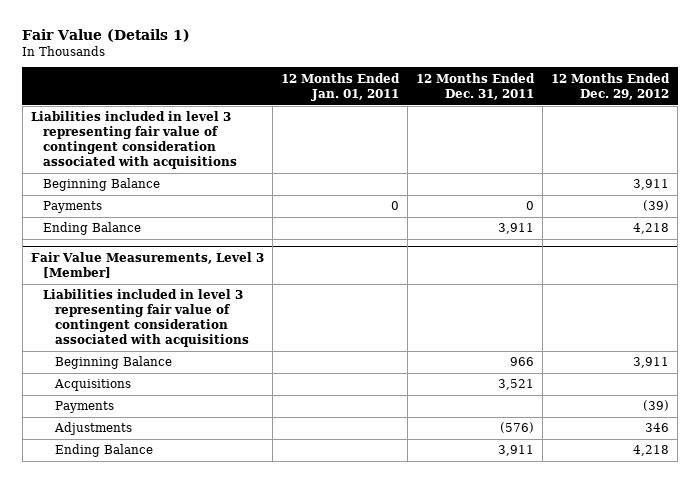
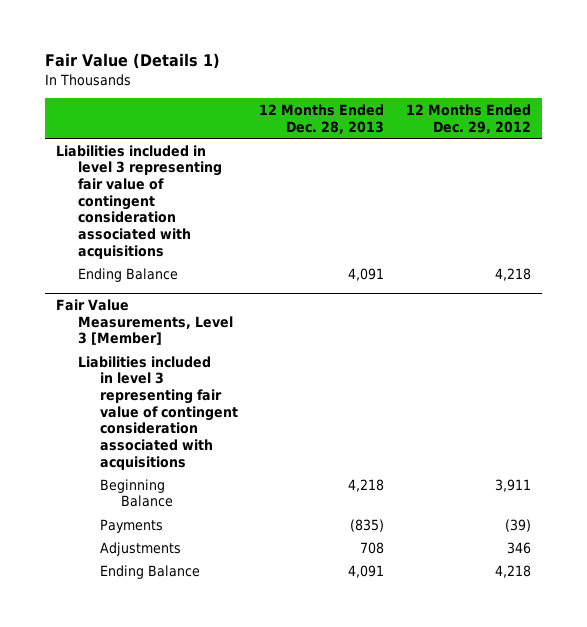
[280,72,400,101] 12 Months Ended Jan. 01, 2011 -> none
[415,72,535,100] 12 Months Ended Dec. 31, 2011 -> none
none -> [259,103,385,134] 12 Months Ended Dec. 28, 2013
[42,178,160,192] Beginning Balance -> none
[42,201,102,214] Payments -> none
[54,379,132,392] Acquisitions -> none

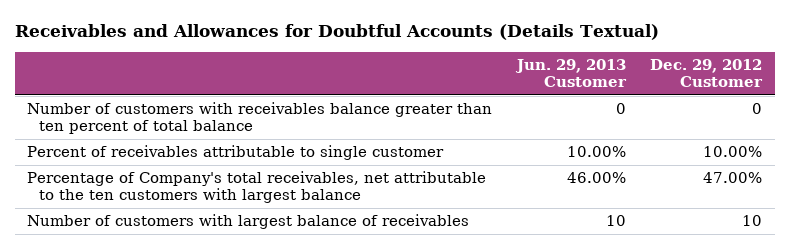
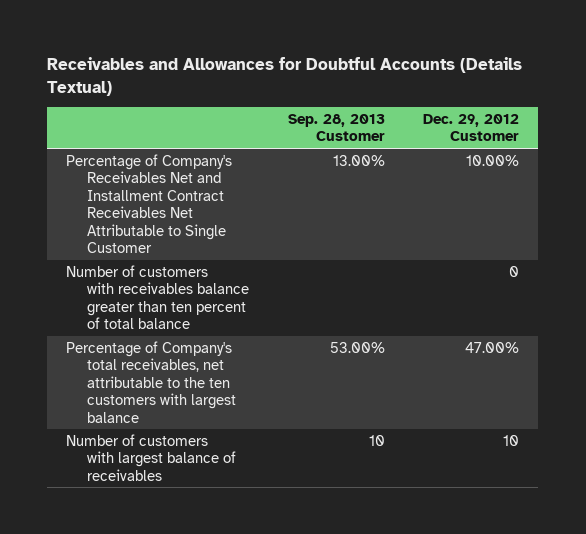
[514,59,627,88] Jun. 29, 2013 Customer -> none
none -> [287,113,385,142] Sep. 28, 2013 Customer
none -> [66,153,233,254] Percentage of Company's Receivables Net and Installment Contract Receivables Net Attributable to Single Customer
[27,145,445,161] Percent of receivables attributable to single customer -> none

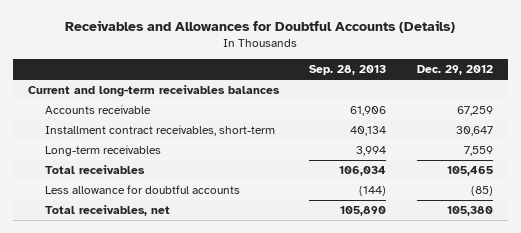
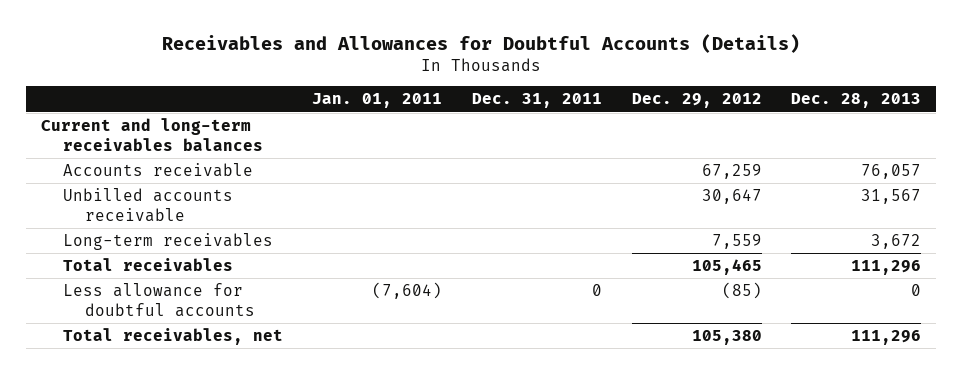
[309,65,387,76] Sep. 28, 2013 -> none
none -> [312,93,443,109] Jan. 01, 2011
none -> [472,93,603,109] Dec. 31, 2011
none -> [791,93,922,109] Dec. 28, 2013
[44,125,275,137] Installment contract receivables, short-term -> [62,188,233,222] Unbilled accounts receivable

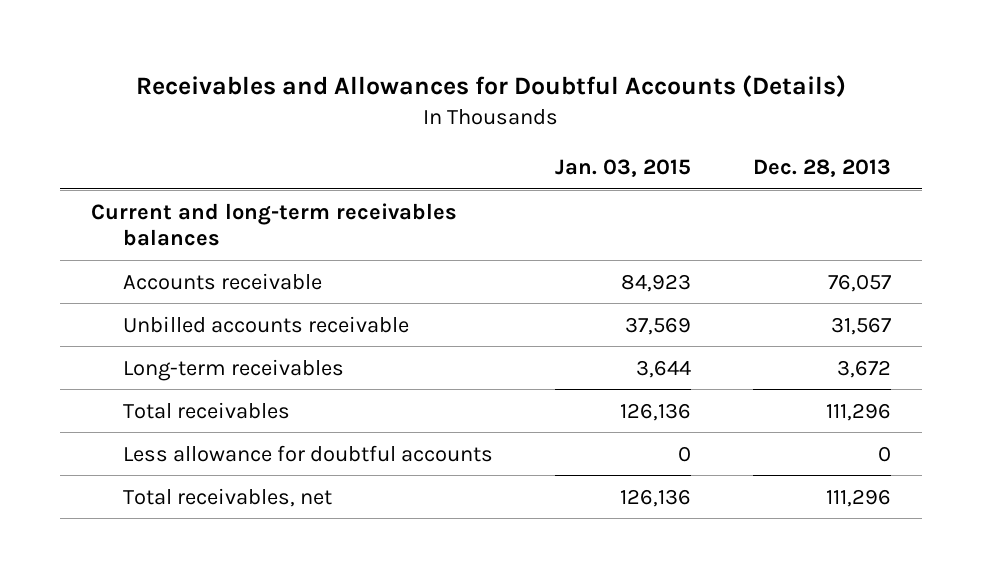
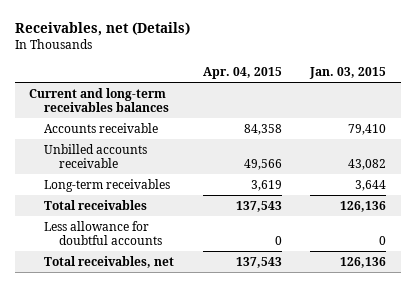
[136,75,847,98] Receivables and Allowances for Doubtful Accounts (Details) -> [14,22,190,37] Receivables, net (Details)
[753,159,892,178] Dec. 28, 2013 -> none
none -> [202,66,282,79] Apr. 04, 2015
[620,273,691,292] 84,923 -> [348,123,387,135] 79,410
[624,316,691,335] 37,569 -> [348,159,387,171] 43,082

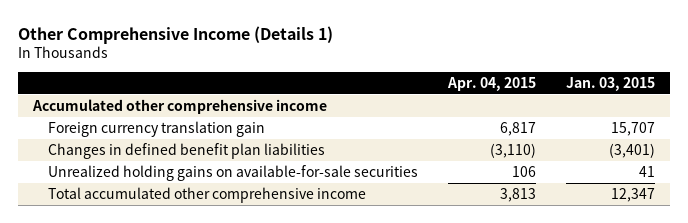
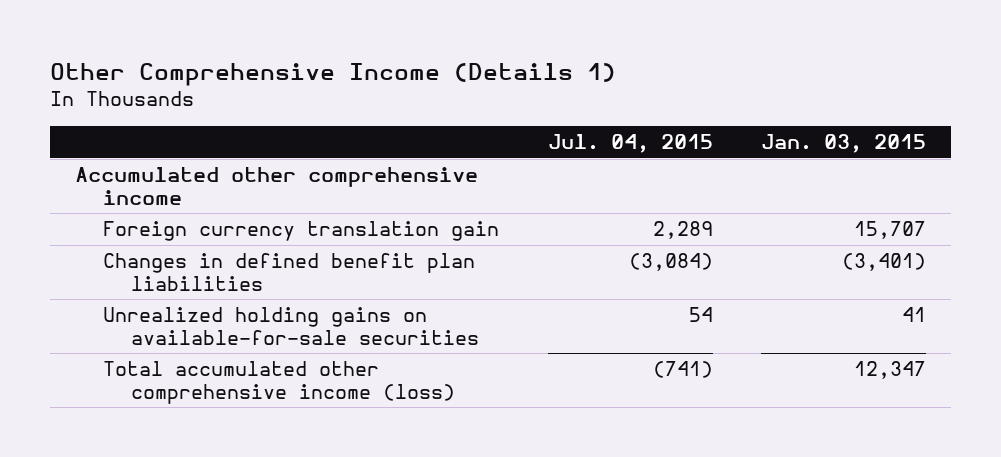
[446,76,536,91] Apr. 04, 2015 -> none
none -> [547,133,713,153] Jul. 04, 2015
[47,186,366,203] Total accumulated other comprehensive income -> [102,361,455,404] Total accumulated other comprehensive income (loss)

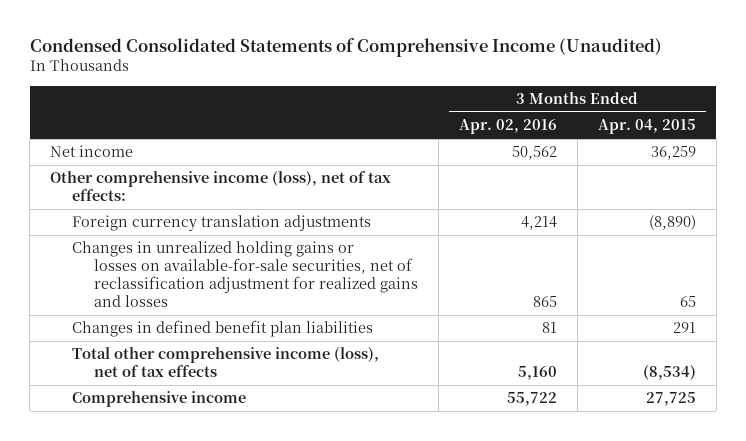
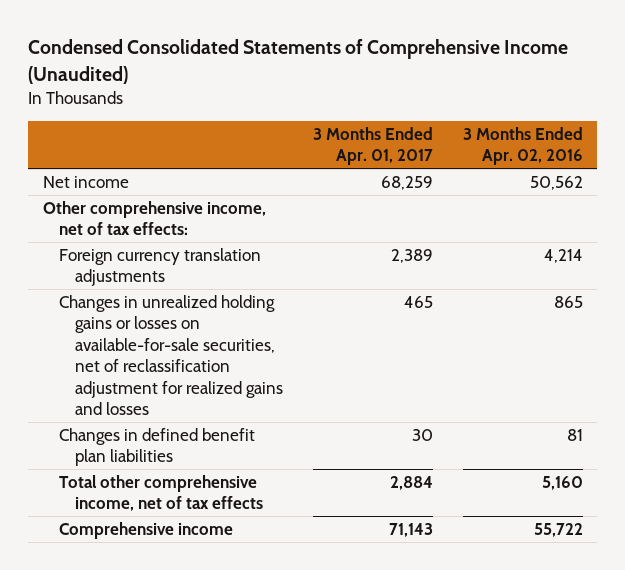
[597,119,696,135] Apr. 04, 2015 -> none
none -> [312,127,433,166] 3 Months Ended Apr. 01, 2017
[49,171,391,202] Other comprehensive income (loss), net of tax effects: -> [42,200,266,236] Other comprehensive income, net of tax effects:
[71,347,379,378] Total other comprehensive income (loss), net of tax effects -> [58,474,264,512] Total other comprehensive income, net of tax effects

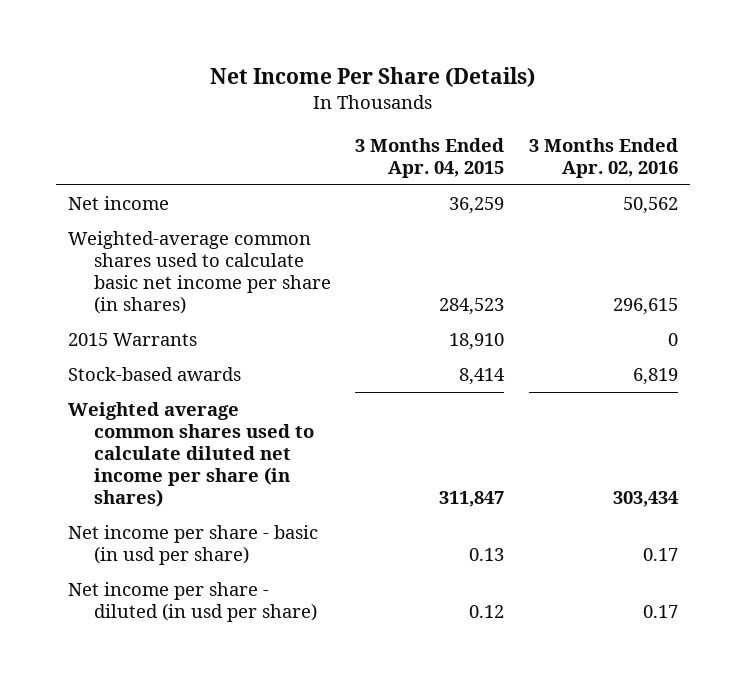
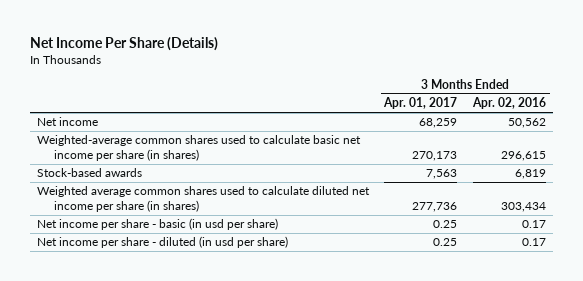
[355,137,505,178] 3 Months Ended Apr. 04, 2015 -> none
none -> [383,97,458,110] Apr. 01, 2017
[67,333,197,347] 2015 Warrants -> none

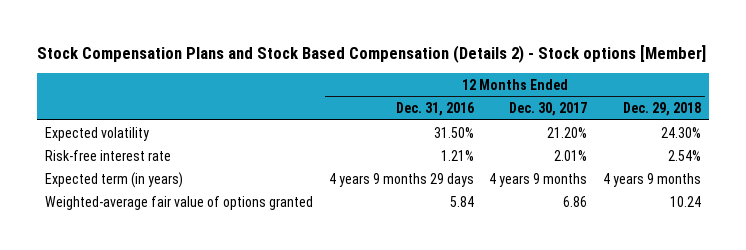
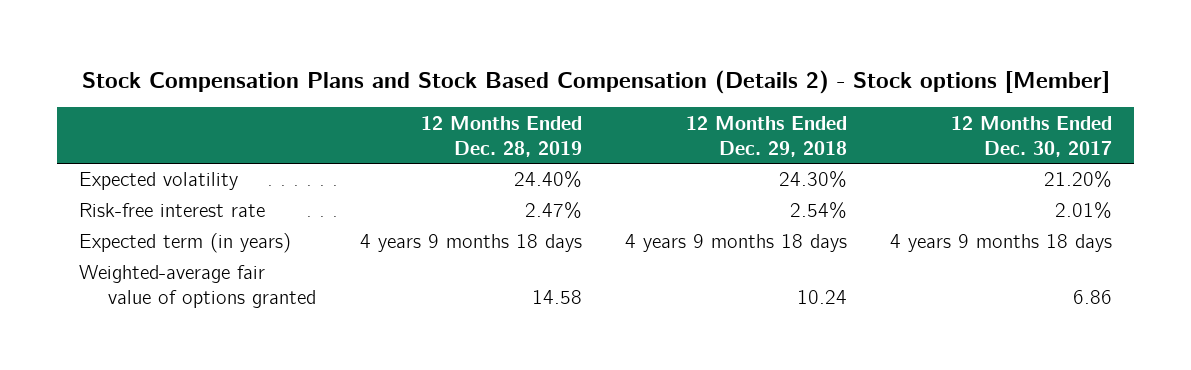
[395,102,474,117] Dec. 31, 2016 -> none
none -> [420,115,582,157] 12 Months Ended Dec. 28, 2019
[489,172,588,187] 4 years 9 months -> [890,234,1113,253] 4 years 9 months 18 days
[602,172,701,187] 4 years 9 months -> [625,234,848,253] 4 years 9 months 18 days

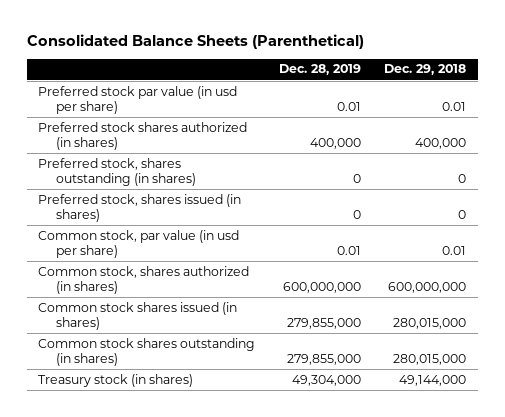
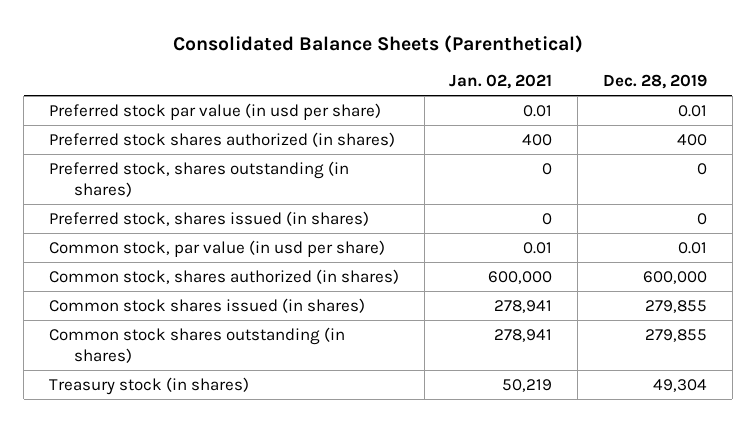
[384,64,467,76] Dec. 29, 2018 -> none
none -> [449,74,553,90] Jan. 02, 2021
[309,138,361,150] 400,000 -> [676,133,707,146] 400
[282,282,361,294] 600,000,000 -> [642,270,707,284] 600,000
[286,318,361,330] 279,855,000 -> [644,299,707,313] 279,855
[286,354,361,366] 279,855,000 -> [644,328,707,342] 279,855
[291,374,361,386] 49,304,000 -> [652,378,707,392] 49,304

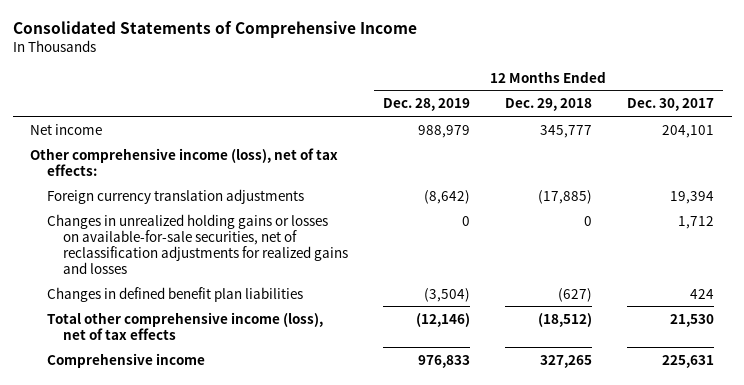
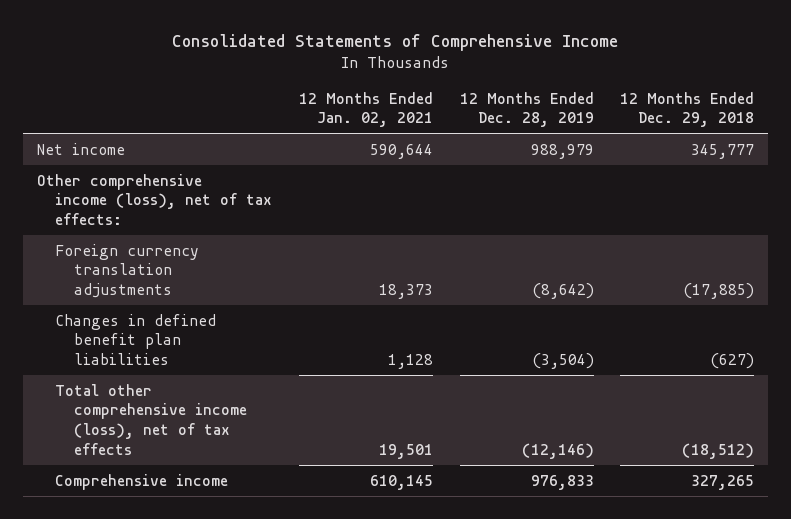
[627,98,715,112] Dec. 30, 2017 -> none
none -> [299,91,434,128] 12 Months Ended Jan. 02, 2021
[46,213,348,274] Changes in unrealized holding gains or losses on available-for-sale securities, net of reclassification adjustments for realized gains and losses -> none

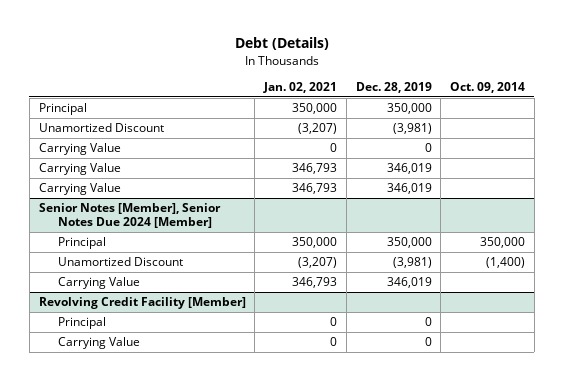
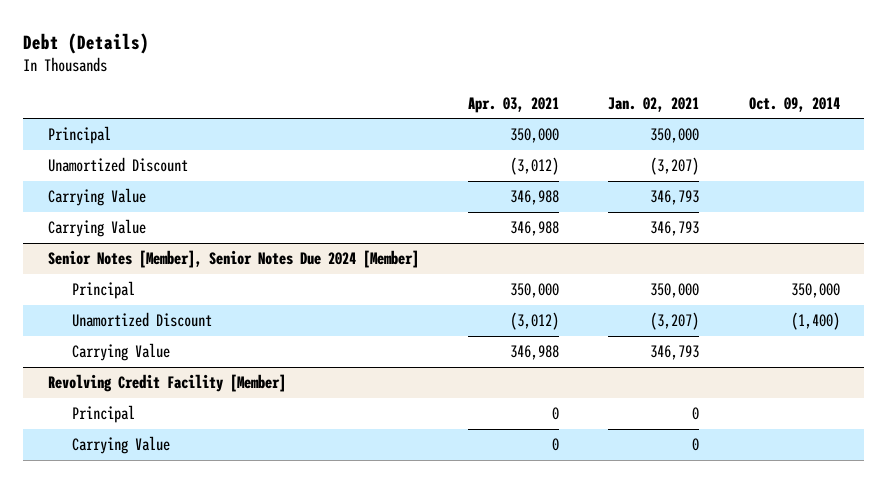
[355,82,432,94] Dec. 28, 2019 -> none
none -> [468,96,560,113] Apr. 03, 2021
[38,143,121,156] Carrying Value -> none

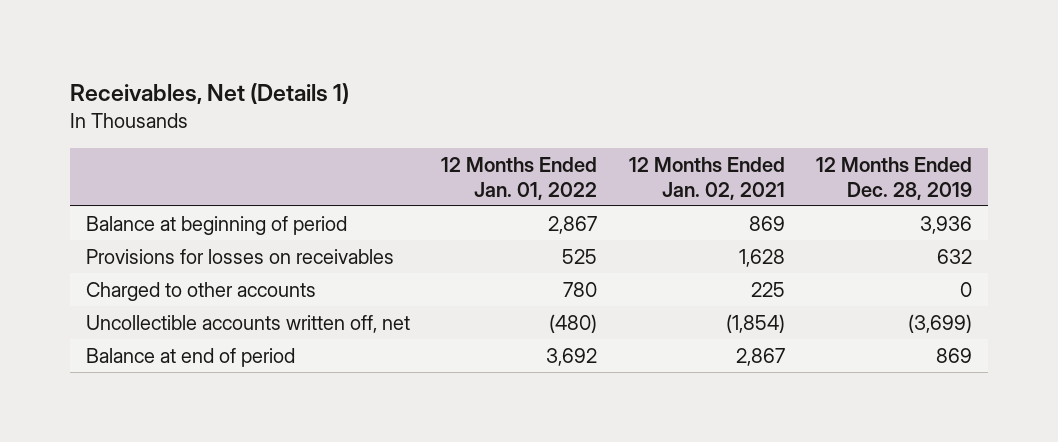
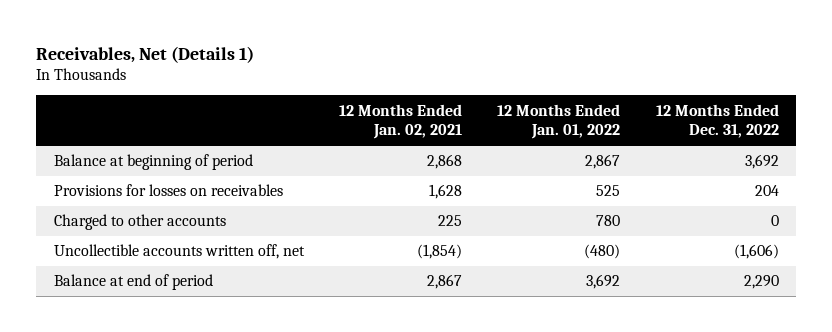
[816,156,973,200] 12 Months Ended Dec. 28, 2019 -> none
none -> [655,103,779,139] 12 Months Ended Dec. 31, 2022
[748,215,785,231] 869 -> [426,154,462,170] 2,868

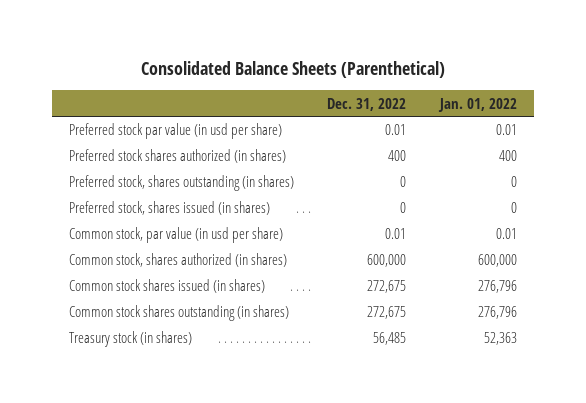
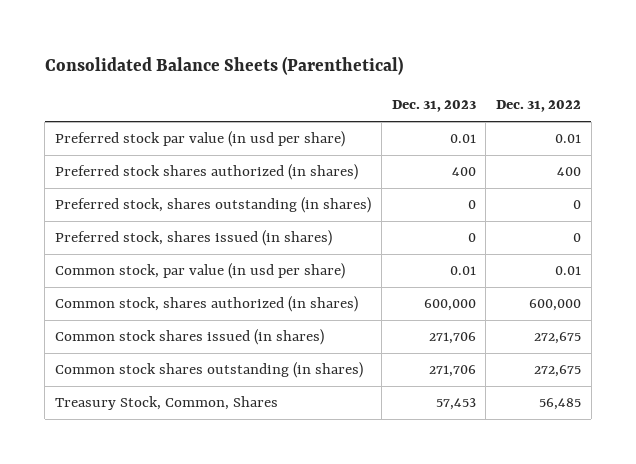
[438,97,518,112] Jan. 01, 2022 -> none
none -> [391,100,476,113] Dec. 31, 2023
[68,331,192,348] Treasury stock (in shares) -> [54,396,278,411] Treasury Stock, Common, Shares

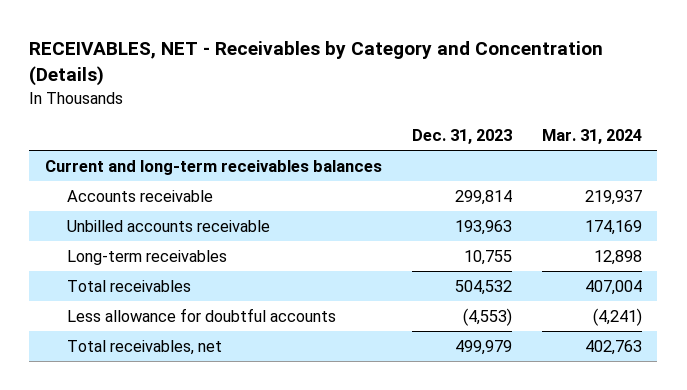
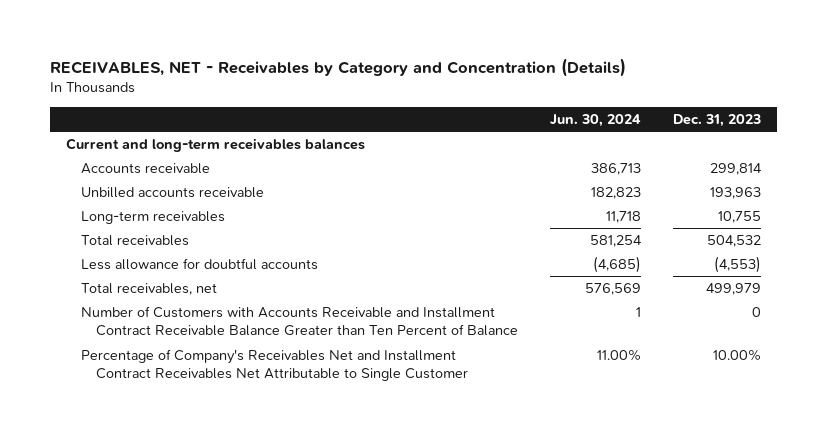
[542,129,643,145] Mar. 31, 2024 -> none
none -> [550,113,642,127] Jun. 30, 2024
none -> [81,306,519,337] Number of Customers with Accounts Receivable and Installment Contract Receivable Balance Greater than Ten Percent of Balance
none -> [81,349,469,382] Percentage of Company's Receivables Net and Installment Contract Receivables Net Attributable to Single Customer

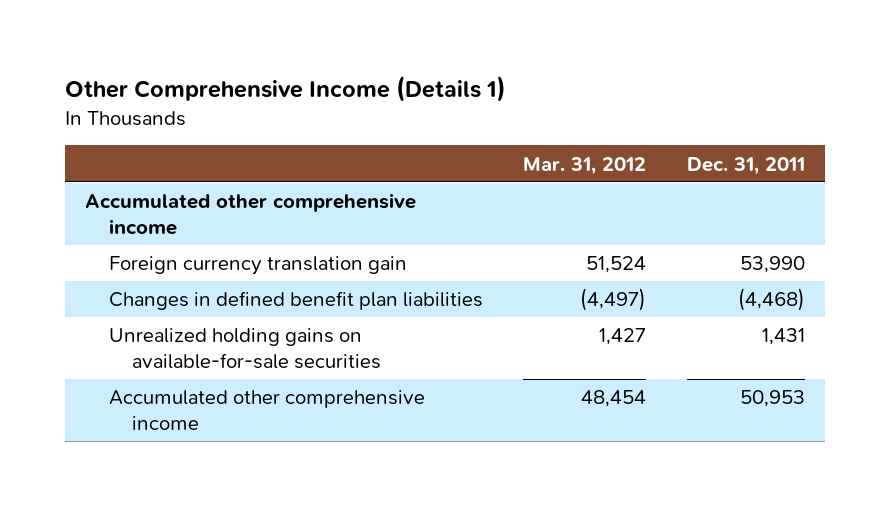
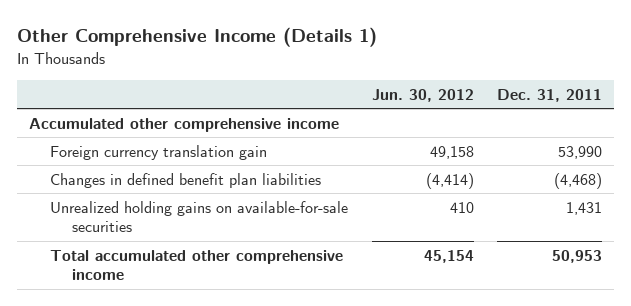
[523,156,647,175] Mar. 31, 2012 -> none
none -> [371,88,474,102] Jun. 30, 2012
[108,390,425,431] Accumulated other comprehensive income -> [50,249,344,281] Total accumulated other comprehensive income

